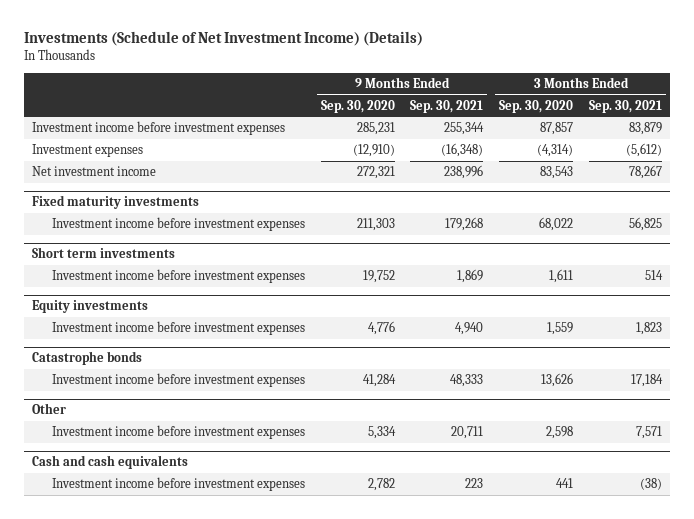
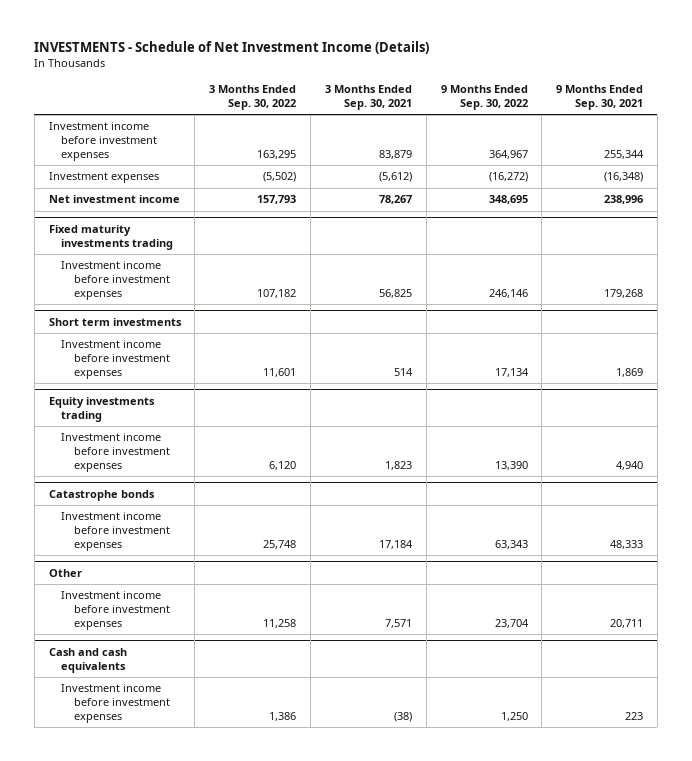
[23,31,423,47] Investments (Schedule of Net Investment Income) (Details) -> [34,40,430,54] INVESTMENTS - Schedule of Net Investment Income (Details)
[320,99,395,113] Sep. 30, 2020 -> none
[499,99,574,113] Sep. 30, 2020 -> none
none -> [209,85,297,111] 3 Months Ended Sep. 30, 2022
none -> [440,85,528,111] 9 Months Ended Sep. 30, 2022
[31,195,199,210] Fixed maturity investments -> [48,225,174,250] Fixed maturity investments trading
[31,300,148,314] Equity investments -> [48,397,155,422] Equity investments trading

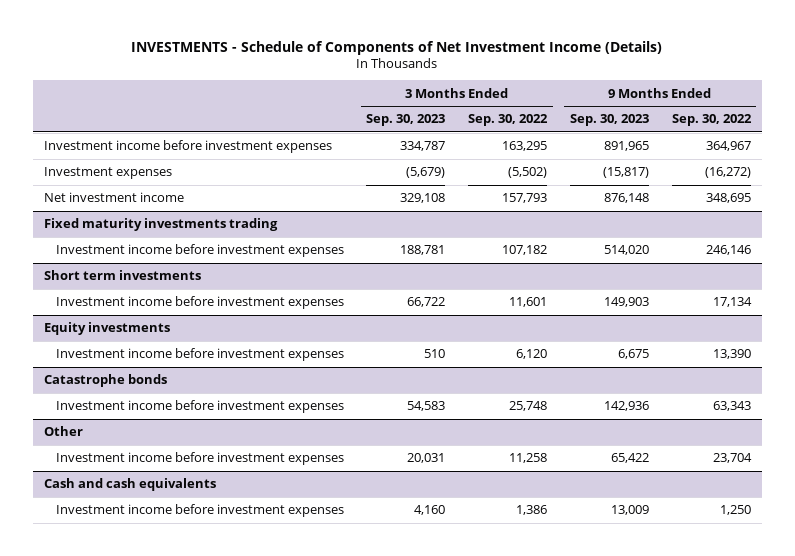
[34,40,430,54] INVESTMENTS - Schedule of Net Investment Income (Details) -> [131,40,663,55] INVESTMENTS - Schedule of Components of Net Investment Income (Details)
[324,85,412,111] 3 Months Ended Sep. 30, 2021 -> none
[556,85,644,111] 9 Months Ended Sep. 30, 2021 -> none
none -> [366,114,446,127] Sep. 30, 2023
none -> [569,114,649,127] Sep. 30, 2023
[48,397,155,422] Equity investments trading -> [43,322,170,336] Equity investments

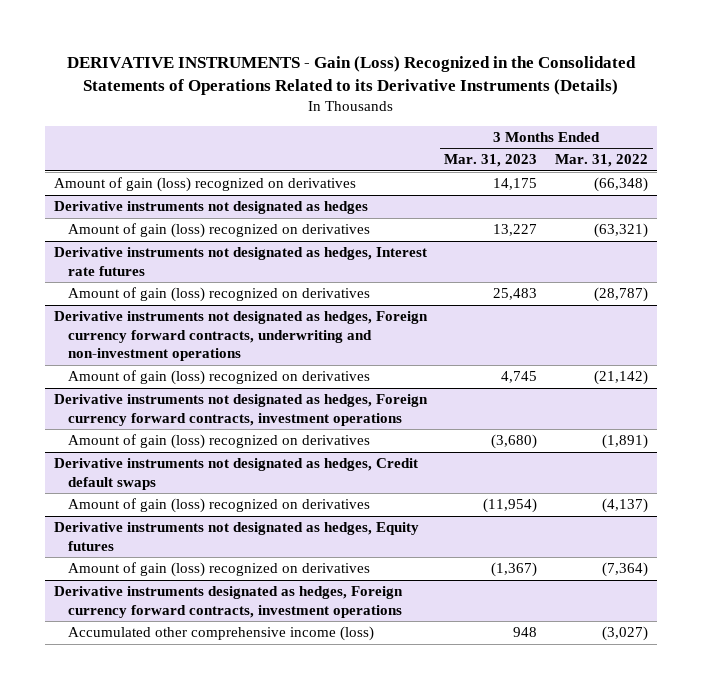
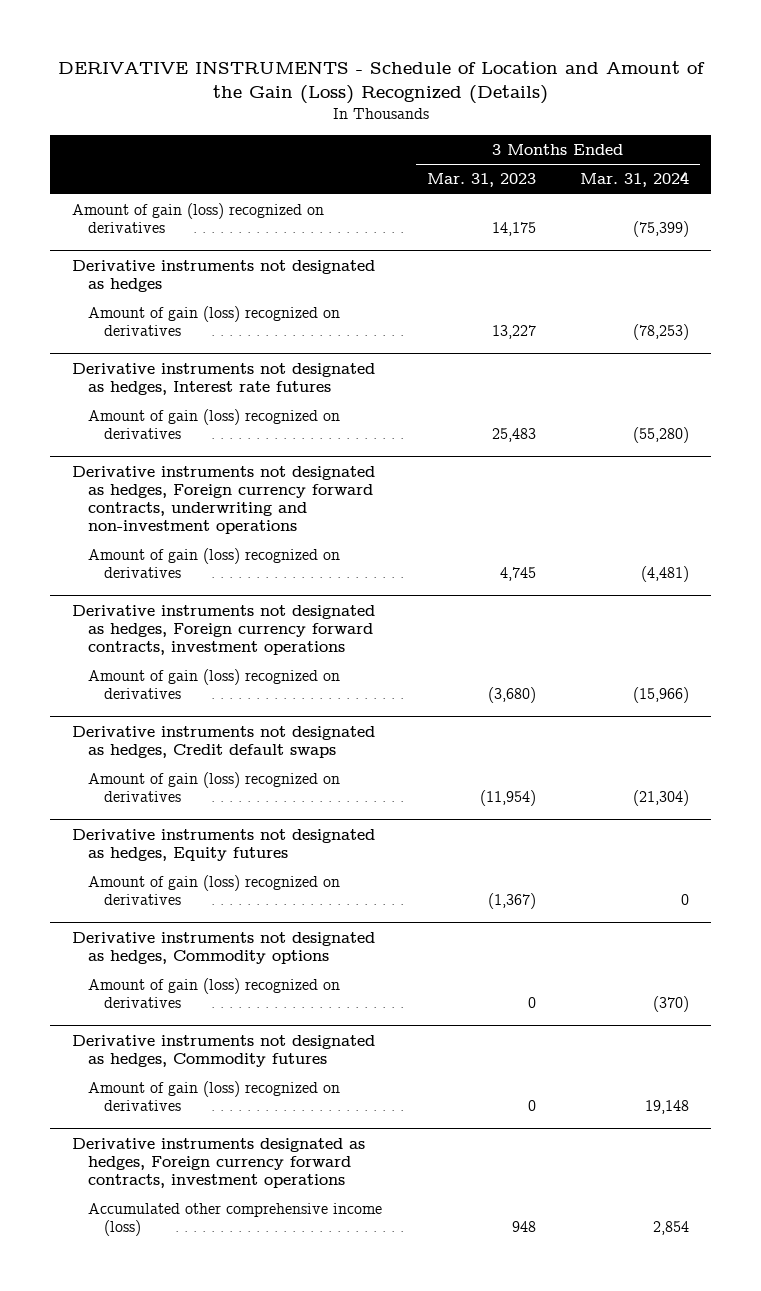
[66,55,636,95] DERIVATIVE INSTRUMENTS - Gain (Loss) Recognized in the Consolidated Statements of Operations Related to its Derivative Instruments (Details) -> [57,61,705,105] DERIVATIVE INSTRUMENTS - Schedule of Location and Amount of the Gain (Loss) Recognized (Details)
[555,154,649,168] Mar. 31, 2022 -> none
none -> [580,171,690,188] Mar. 31, 2024
none -> [72,932,376,965] Derivative instruments not designated as hedges, Commodity options
none -> [88,978,341,1009] Amount of gain (loss) recognized on derivatives
none -> [72,1035,376,1068] Derivative instruments not designated as hedges, Commodity futures
none -> [88,1081,341,1112] Amount of gain (loss) recognized on derivatives

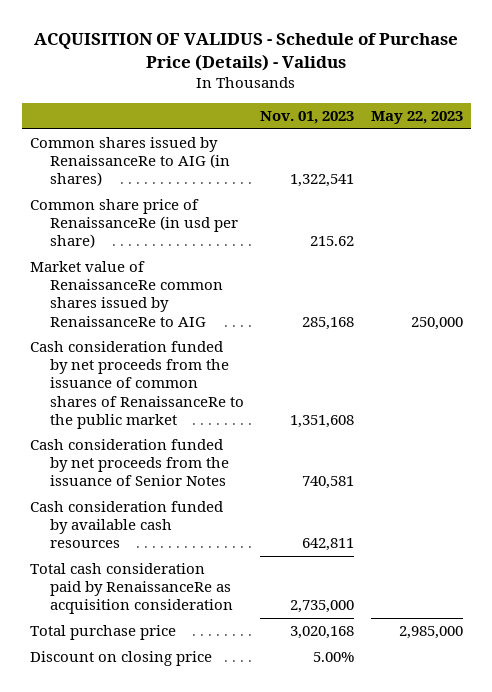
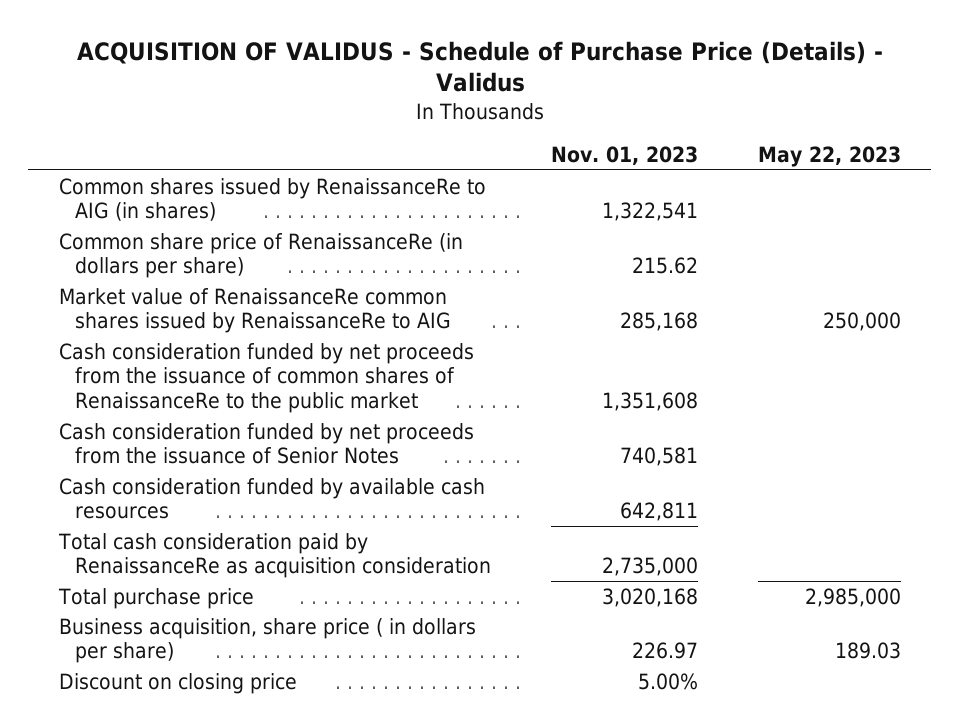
[29,199,238,249] Common share price of RenaissanceRe (in usd per share) -> [58,232,463,279] Common share price of RenaissanceRe (in dollars per share)
none -> [58,617,476,664] Business acquisition, share price ( in dollars per share)

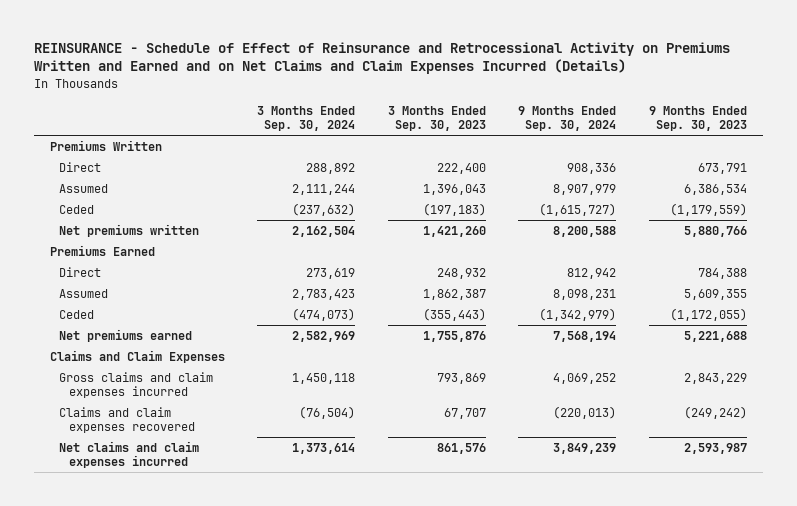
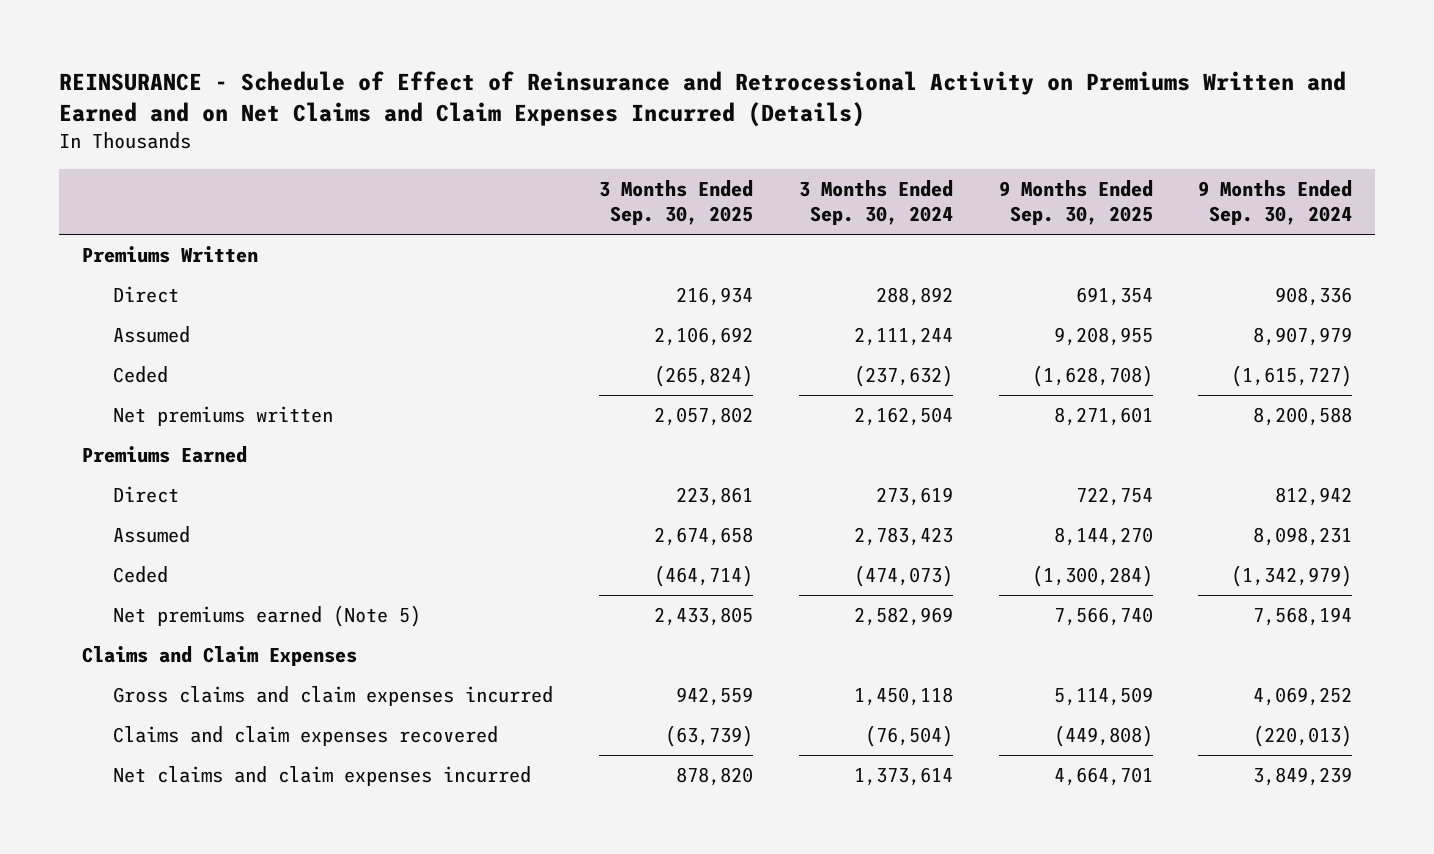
[387,105,486,131] 3 Months Ended Sep. 30, 2023 -> none
[648,105,747,131] 9 Months Ended Sep. 30, 2023 -> none
none -> [598,179,753,226] 3 Months Ended Sep. 30, 2025
none -> [998,179,1153,226] 9 Months Ended Sep. 30, 2025
[59,328,193,342] Net premiums earned -> [112,605,421,628] Net premiums earned (Note 5)

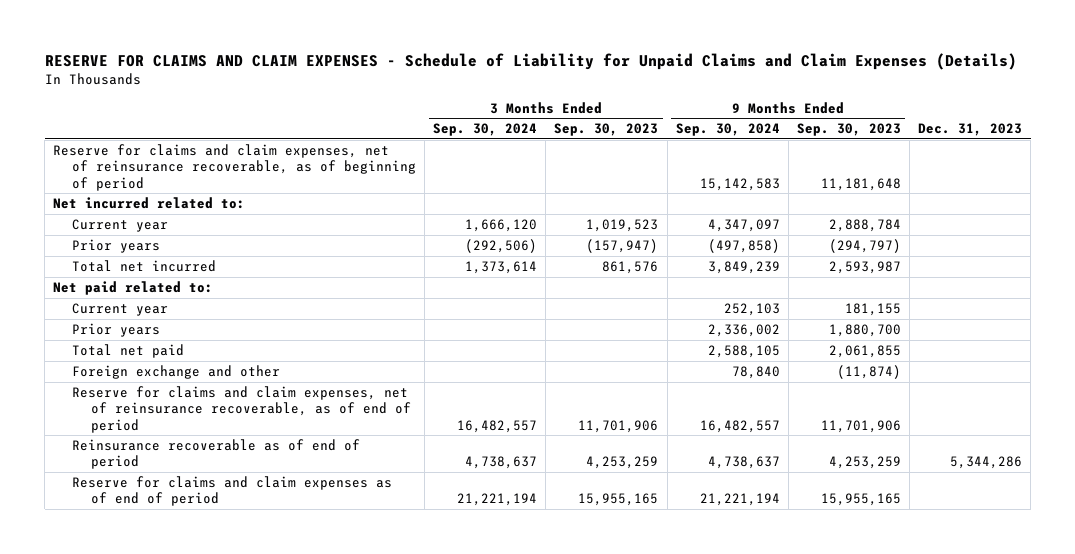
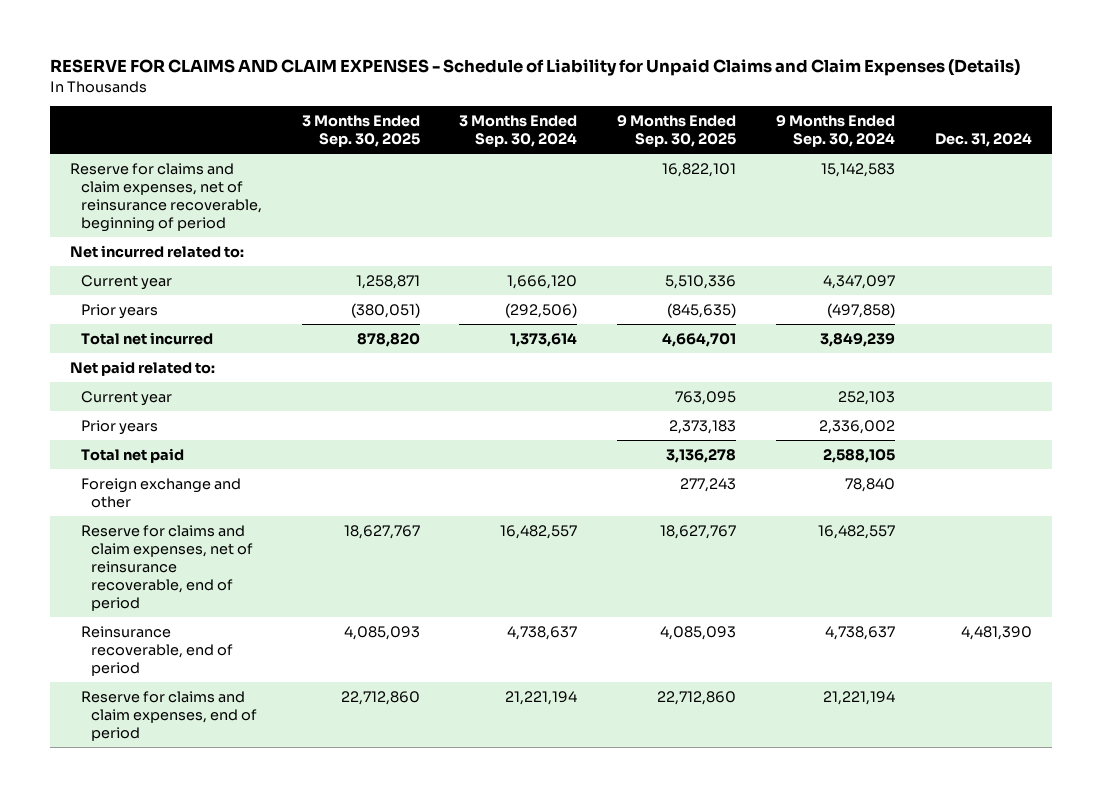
[554,123,659,137] Sep. 30, 2023 -> none
[796,123,901,137] Sep. 30, 2023 -> none
[918,123,1023,137] Dec. 31, 2023 -> none
none -> [301,115,420,148] 3 Months Ended Sep. 30, 2025
none -> [617,115,737,148] 9 Months Ended Sep. 30, 2025
none -> [935,133,1033,148] Dec. 31, 2024
[53,144,416,191] Reserve for claims and claim expenses, net of reinsurance recoverable, as of beginning of period -> [69,162,262,232] Reserve for claims and claim expenses, net of reinsurance recoverable, beginning of period
[71,386,411,433] Reserve for claims and claim expenses, net of reinsurance recoverable, as of end of period -> [80,524,254,611] Reserve for claims and claim expenses, net of reinsurance recoverable, end of period
[71,439,360,470] Reinsurance recoverable as of end of period -> [80,625,234,676] Reinsurance recoverable, end of period
[71,476,392,507] Reserve for claims and claim expenses as of end of period -> [80,690,258,741] Reserve for claims and claim expenses, end of period

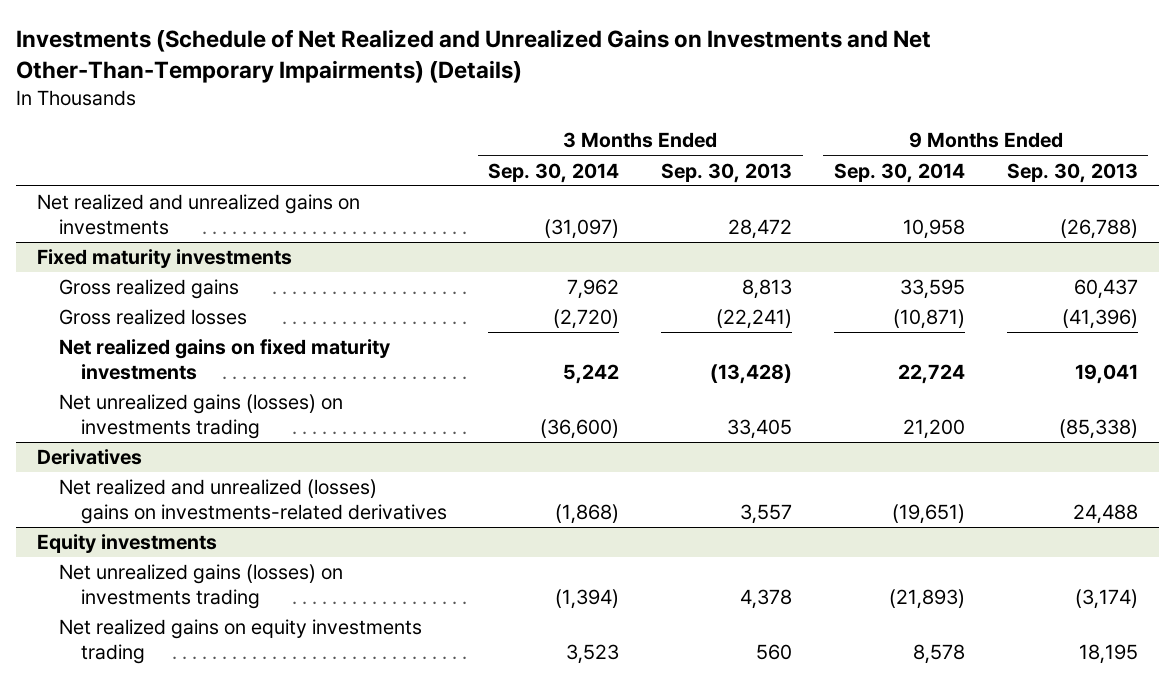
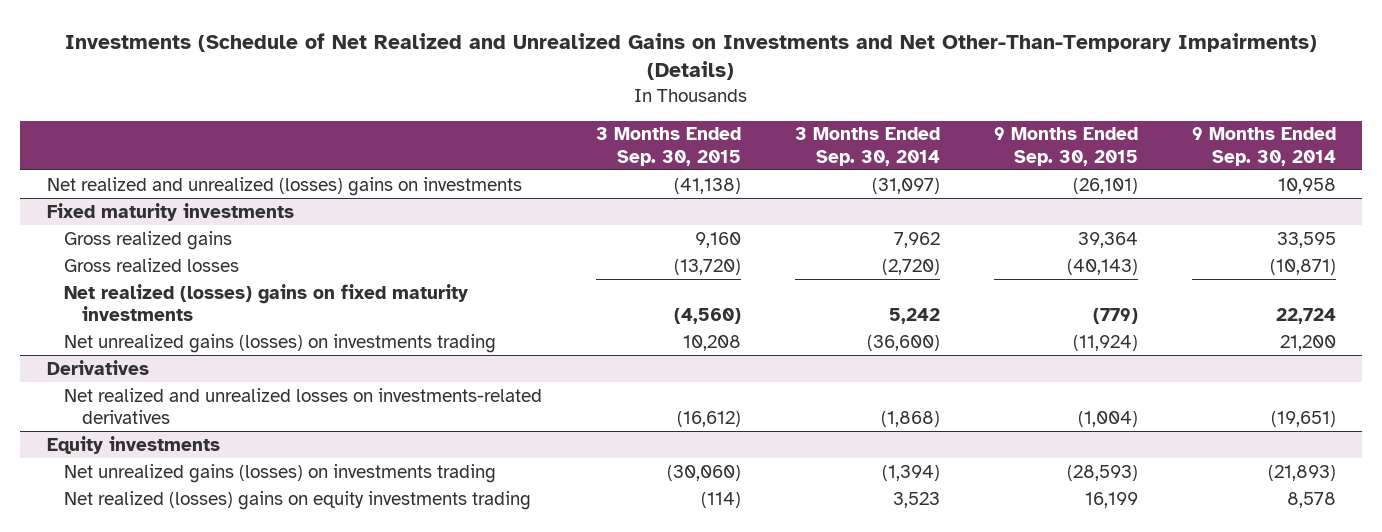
[661,162,793,183] Sep. 30, 2013 -> none
[1006,162,1138,183] Sep. 30, 2013 -> none
none -> [596,127,742,166] 3 Months Ended Sep. 30, 2015
none -> [993,127,1138,166] 9 Months Ended Sep. 30, 2015
[37,194,361,235] Net realized and unrealized gains on investments -> [46,176,522,196] Net realized and unrealized (losses) gains on investments
[58,339,390,380] Net realized gains on fixed maturity investments -> [64,283,469,321] Net realized (losses) gains on fixed maturity investments
[58,479,447,524] Net realized and unrealized (losses) gains on investments-related derivatives -> [64,387,543,424] Net realized and unrealized losses on investments-related derivatives
[58,619,422,664] Net realized gains on equity investments trading -> [64,490,532,510] Net realized (losses) gains on equity investments trading

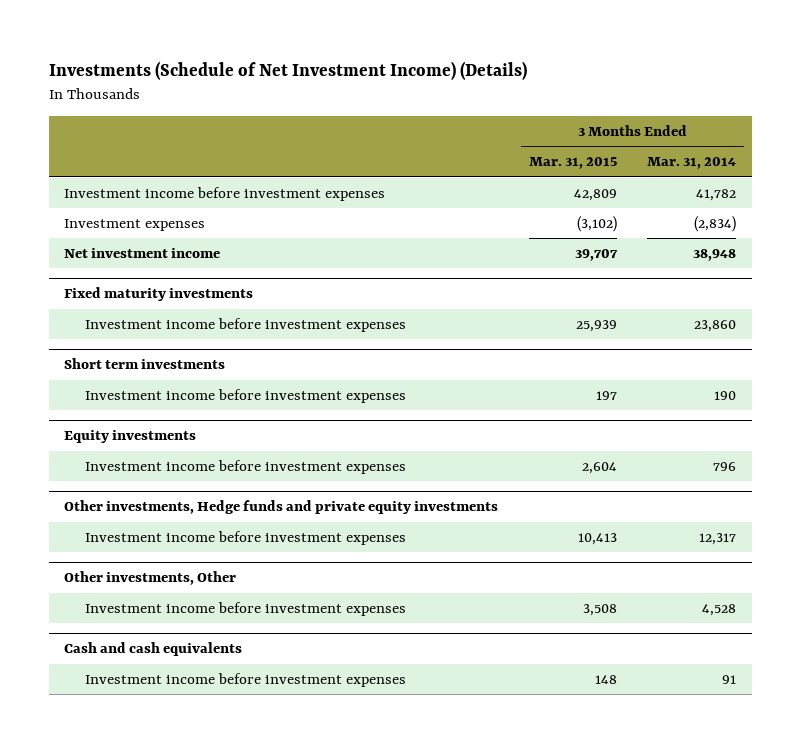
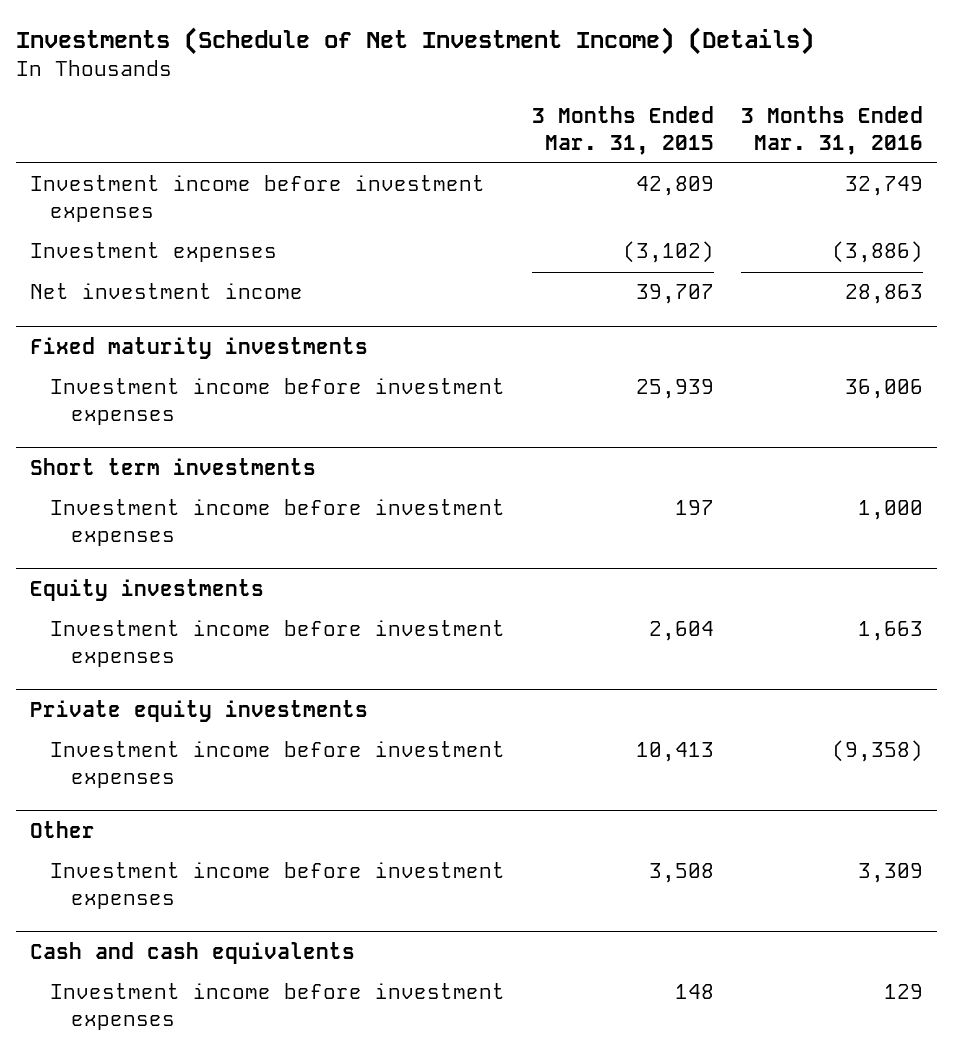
[647,157,737,170] Mar. 31, 2014 -> none
none -> [741,106,924,155] 3 Months Ended Mar. 31, 2016
[64,500,499,515] Other investments, Hedge funds and private equity investments -> none
none -> [29,699,368,722] Private equity investments
[64,571,237,586] Other investments, Other -> [29,820,95,838] Other

